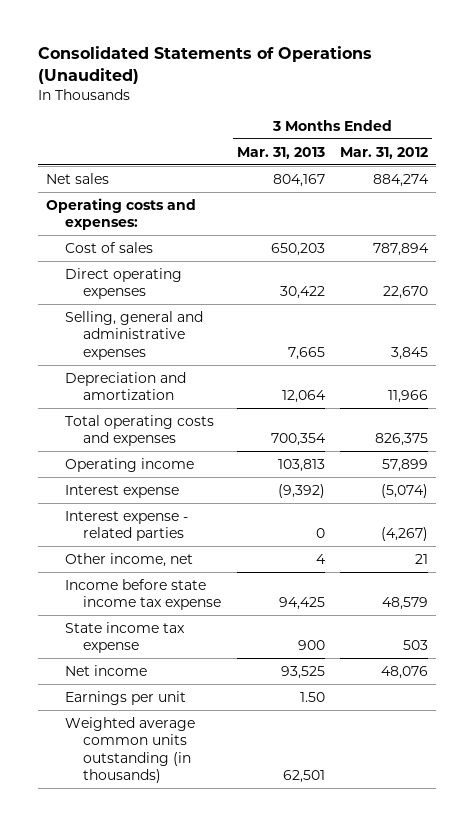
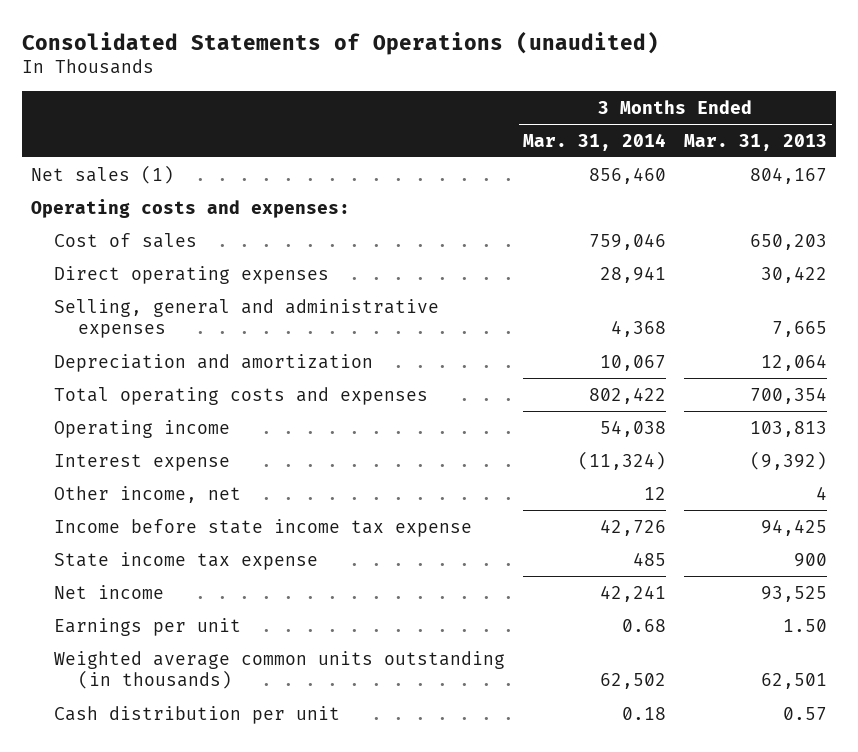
[37,46,372,84] Consolidated Statements of Operations (Unaudited) -> [22,30,660,55] Consolidated Statements of Operations (unaudited)
[340,146,429,159] Mar. 31, 2012 -> none
none -> [523,132,667,151] Mar. 31, 2014
[45,172,109,184] Net sales -> [31,164,175,184] Net sales (1)
[64,510,188,542] Interest expense - related parties -> none
none -> [54,705,341,724] Cash distribution per unit

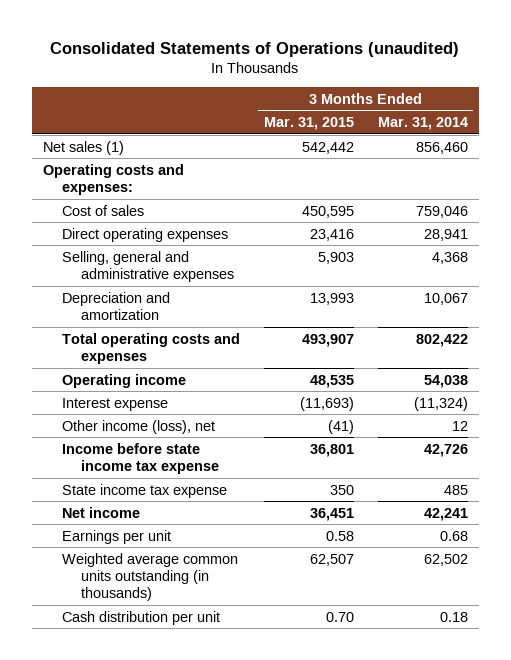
[684,133,828,151] Mar. 31, 2013 -> none
none -> [263,117,354,131] Mar. 31, 2015
[54,485,242,503] Other income, net -> [62,419,216,434] Other income (loss), net

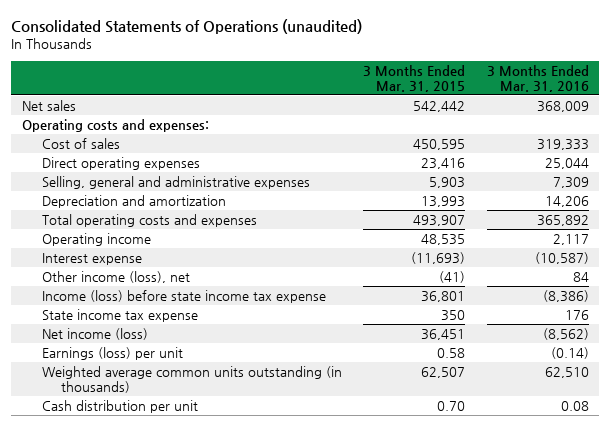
[377,117,468,131] Mar. 31, 2014 -> none
none -> [486,64,589,92] 3 Months Ended Mar. 31, 2016
[43,140,125,155] Net sales (1) -> [22,99,77,111] Net sales
[62,442,219,474] Income before state income tax expense -> [41,289,326,303] Income (loss) before state income tax expense
[62,506,141,518] Net income -> [41,327,148,340] Net income (loss)
[62,529,172,544] Earnings per unit -> [41,346,183,360] Earnings (loss) per unit

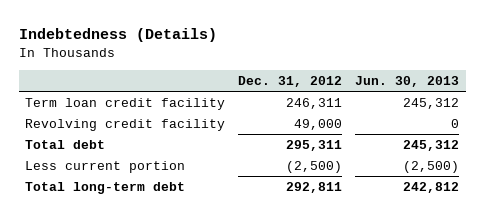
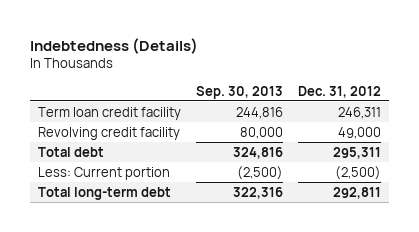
[355,75,460,87] Jun. 30, 2013 -> none
none -> [195,85,283,99] Sep. 30, 2013
[25,160,186,173] Less current portion -> [37,166,170,180] Less: Current portion

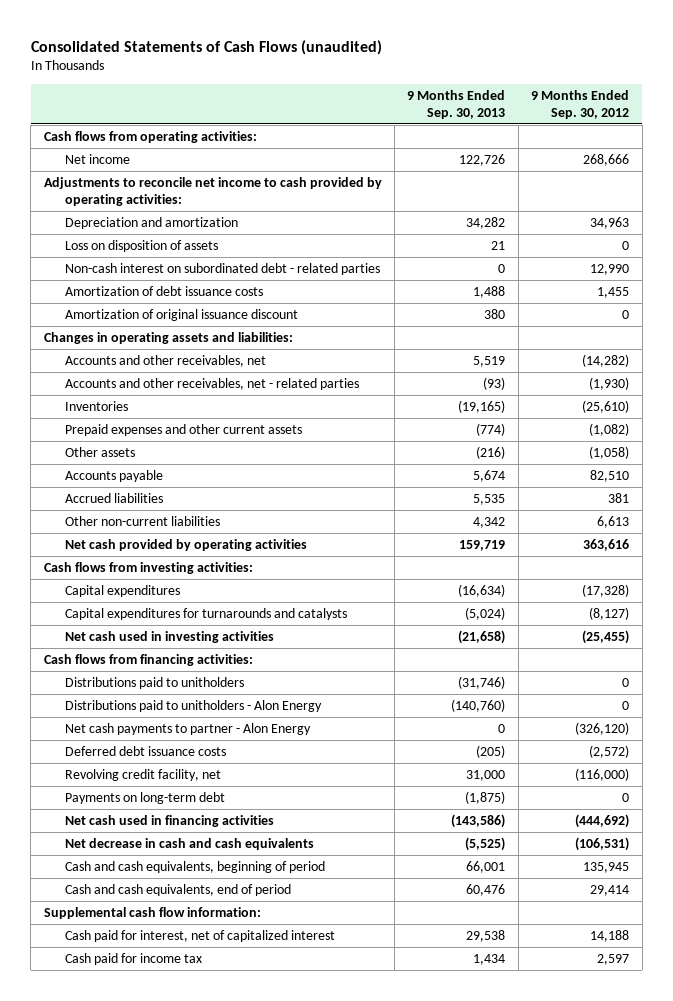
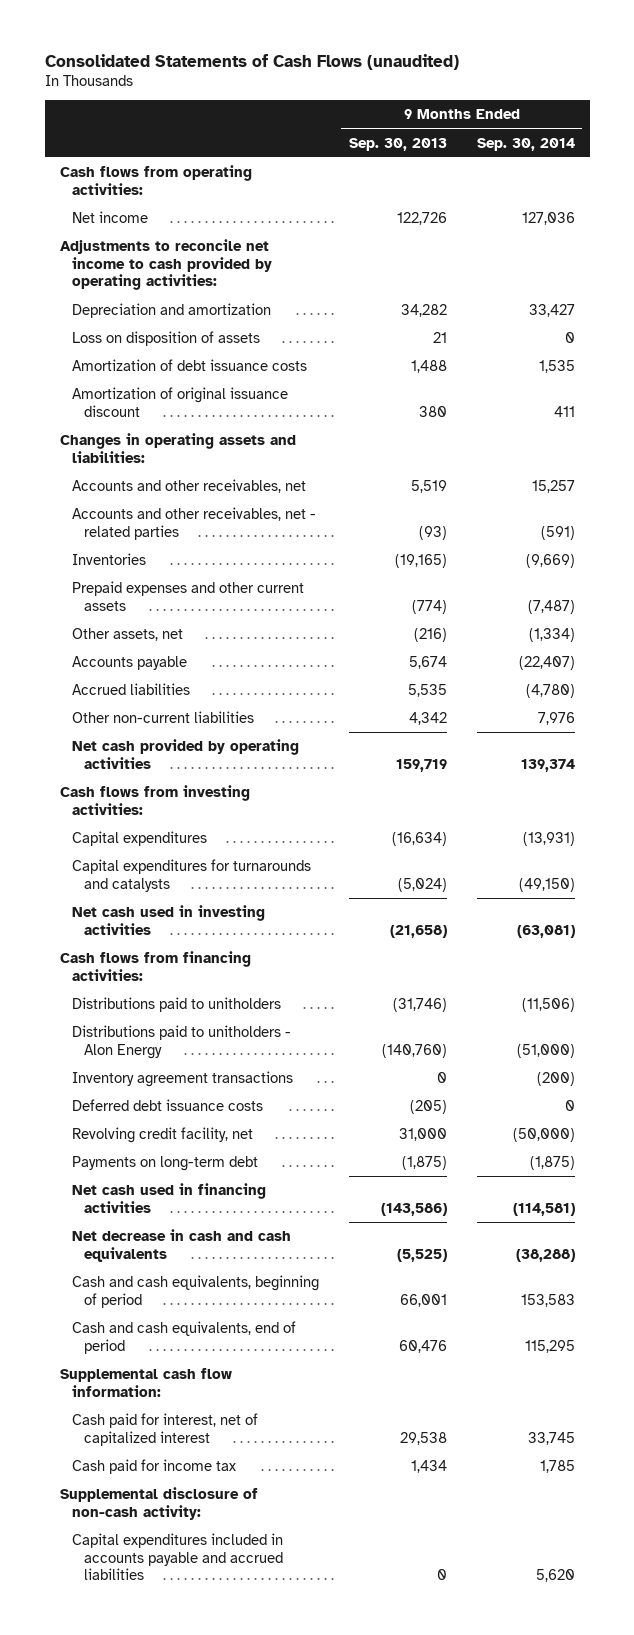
[531,90,630,119] 9 Months Ended Sep. 30, 2012 -> none
none -> [476,137,575,151] Sep. 30, 2014
[65,262,381,275] Non-cash interest on subordinated debt - related parties -> none
[65,446,136,457] Other assets -> [71,627,183,641] Other assets, net
[65,722,312,735] Net cash payments to partner - Alon Energy -> none
none -> [71,1070,293,1087] Inventory agreement transactions
none -> [59,1486,258,1520] Supplemental disclosure of non-cash activity:
none -> [71,1532,283,1581] Capital expenditures included in accounts payable and accrued liabilities

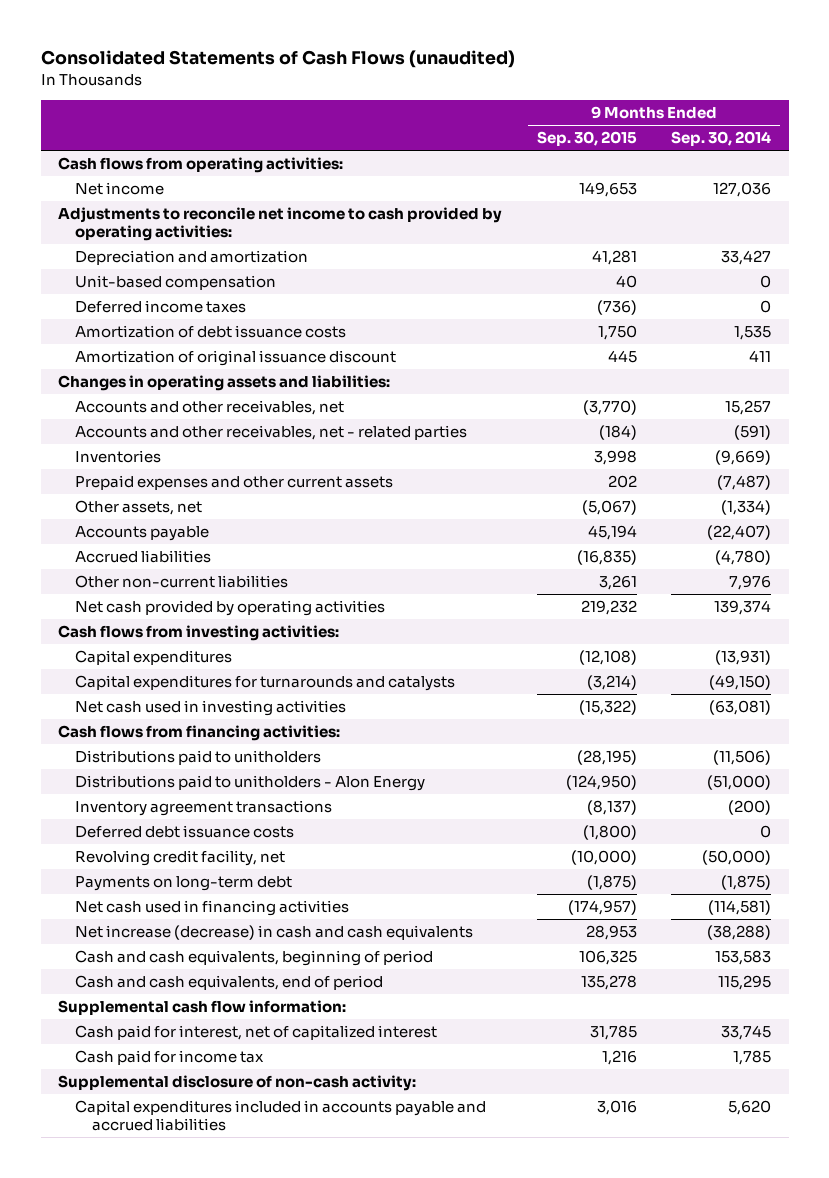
[348,137,447,151] Sep. 30, 2013 -> none
none -> [536,131,637,147] Sep. 30, 2015
[71,330,260,346] Loss on disposition of assets -> none
none -> [74,275,276,291] Unit-based compensation
none -> [74,300,246,314] Deferred income taxes
[71,1228,291,1262] Net decrease in cash and cash equivalents -> [74,925,473,941] Net increase (decrease) in cash and cash equivalents

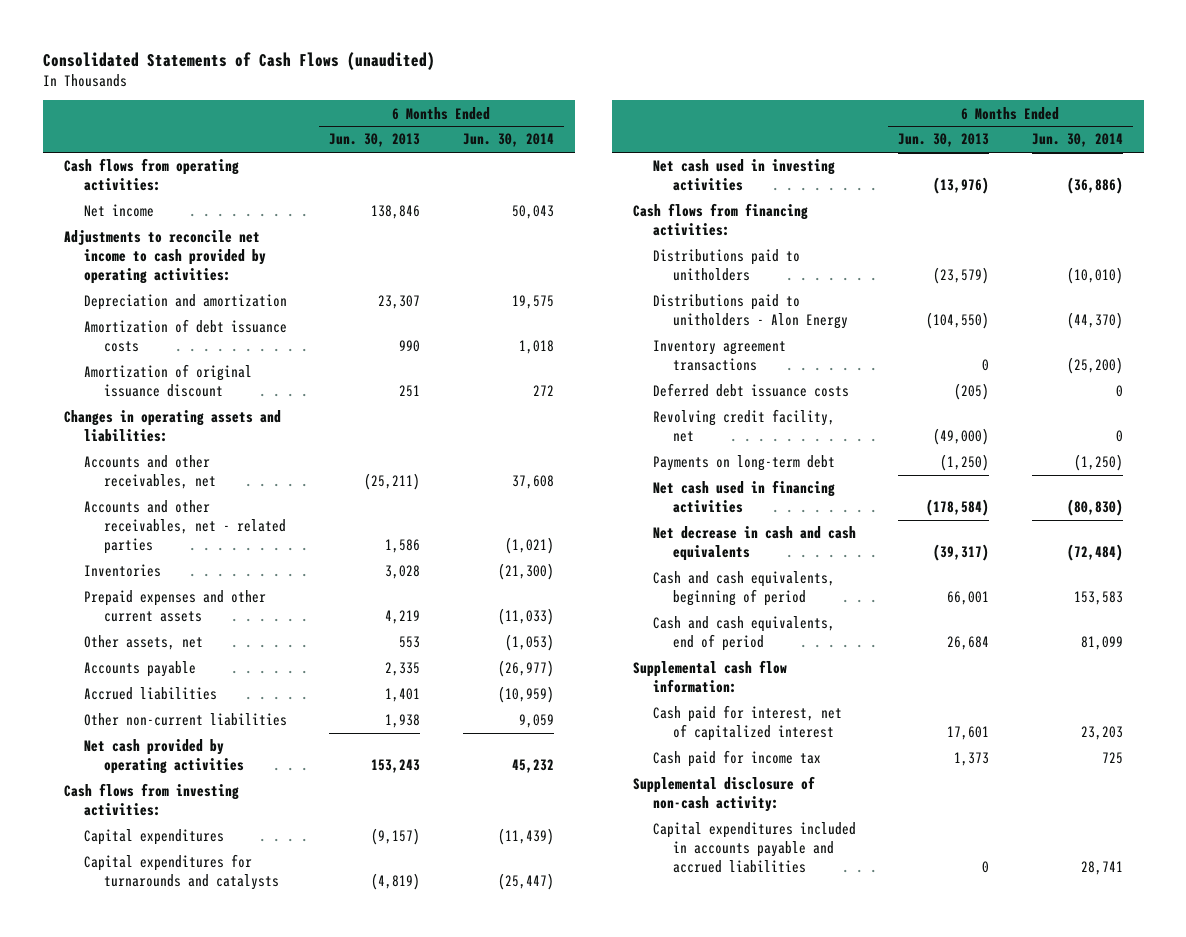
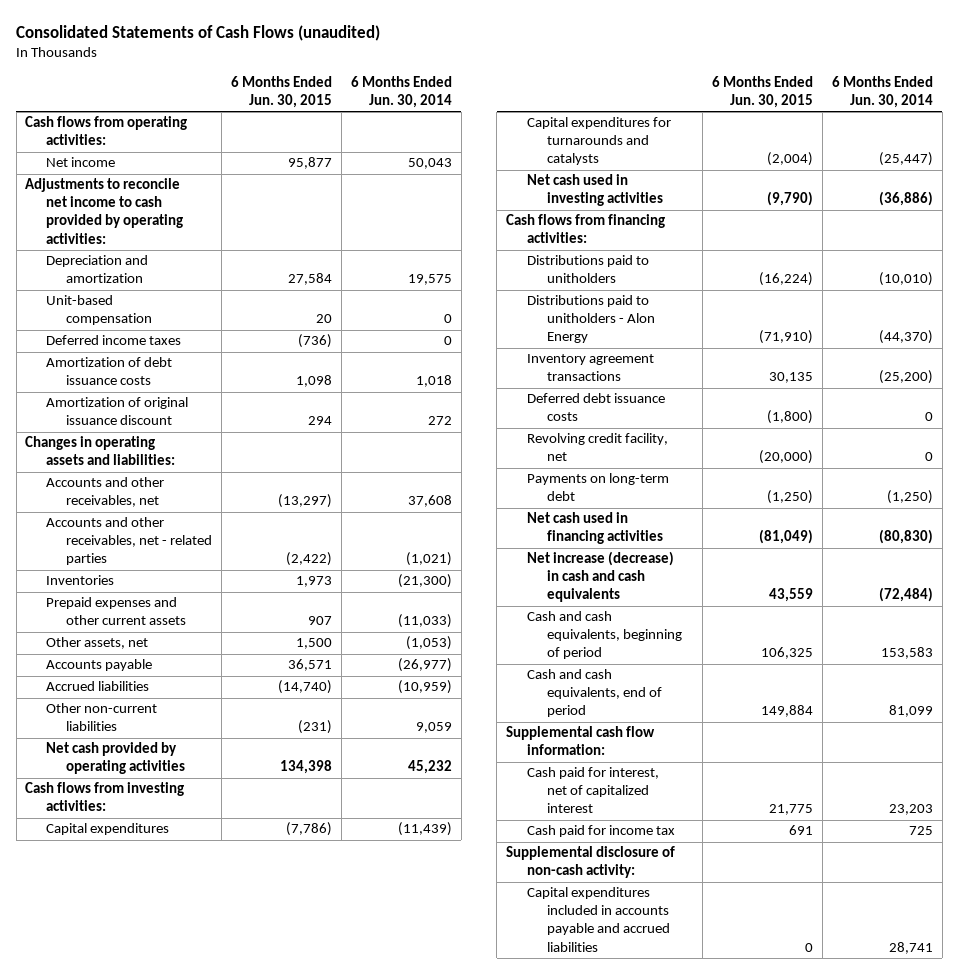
[329,133,421,148] Jun. 30, 2013 -> none
none -> [231,76,333,109] 6 Months Ended Jun. 30, 2015
none -> [45,295,153,326] Unit-based compensation
none -> [45,335,181,346] Deferred income taxes
[653,526,857,562] Net decrease in cash and cash equivalents -> [526,551,674,603] Net increase (decrease) in cash and cash equivalents

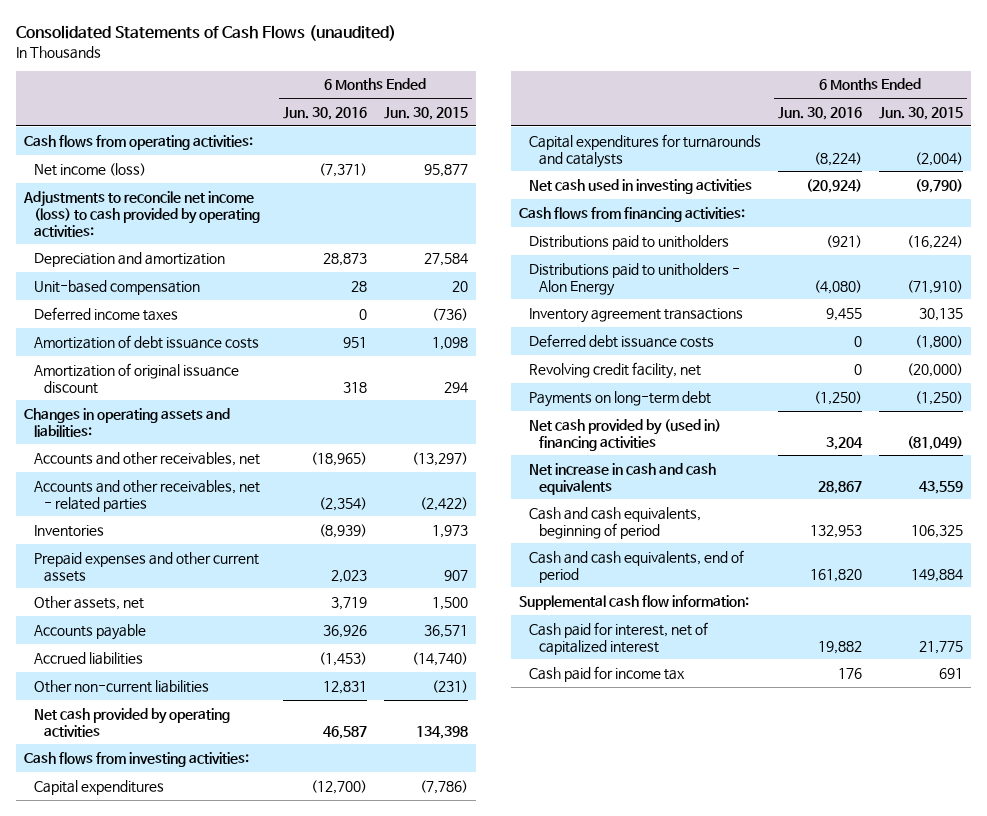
[350,76,452,109] 6 Months Ended Jun. 30, 2014 -> none
none -> [282,106,367,120] Jun. 30, 2016
[45,157,115,168] Net income -> [34,162,147,176] Net income (loss)
[25,178,183,244] Adjustments to reconcile net income to cash provided by operating activities: -> [23,190,261,237] Adjustments to reconcile net income (loss) to cash provided by operating activities:
[526,512,664,545] Net cash used in financing activities -> [529,418,722,451] Net cash provided by (used in) financing activities
[526,551,674,603] Net increase (decrease) in cash and cash equivalents -> [529,462,717,495] Net increase in cash and cash equivalents
[506,846,676,879] Supplemental disclosure of non-cash activity: -> none
[526,887,671,952] Capital expenditures included in accounts payable and accrued liabilities -> none

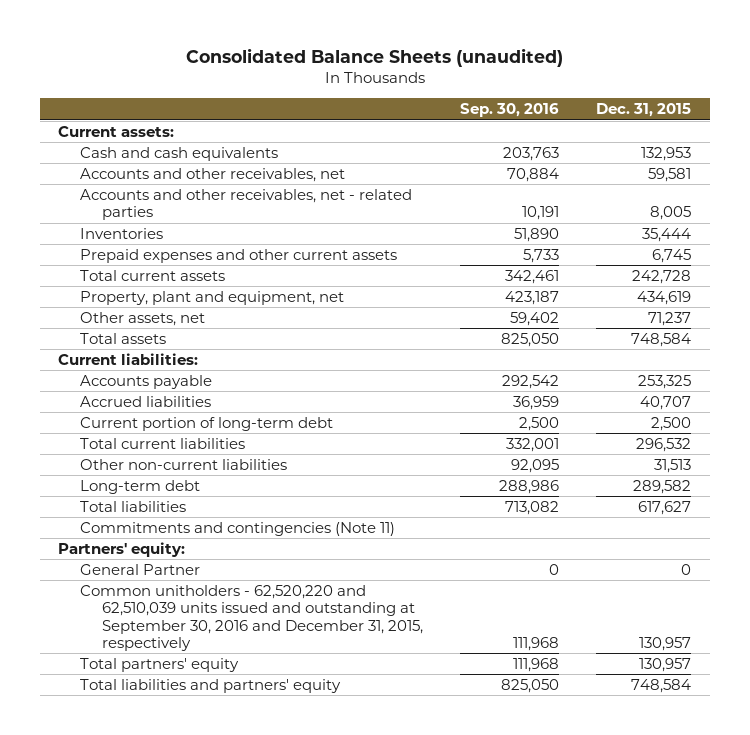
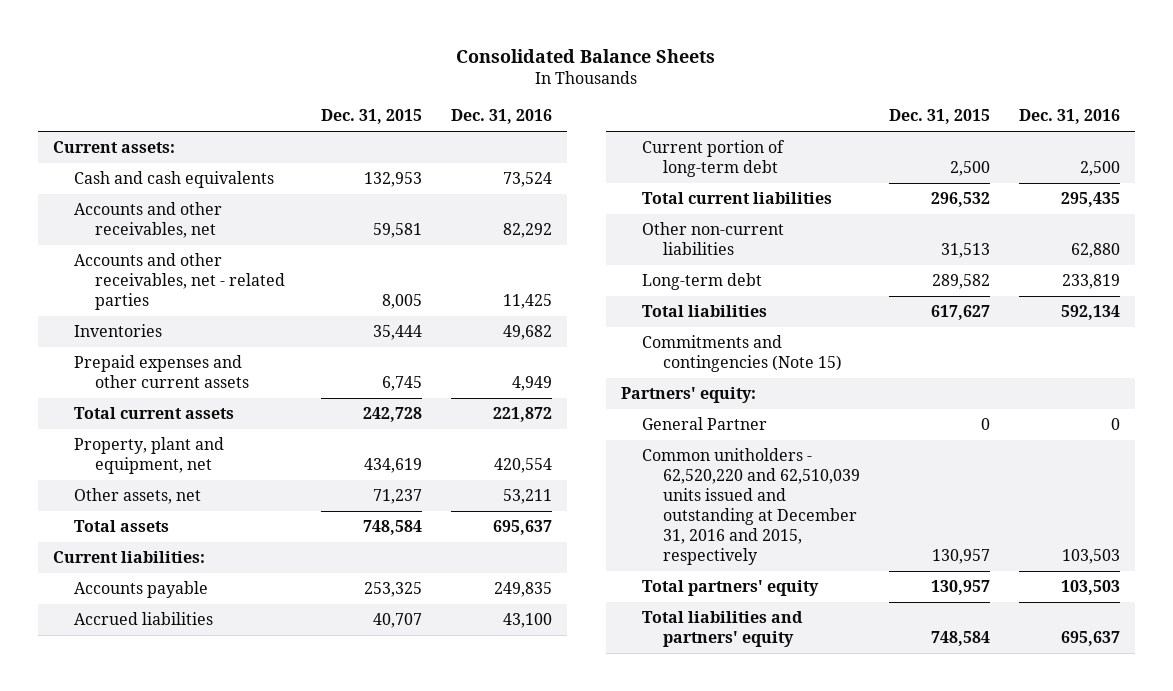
[185,47,563,67] Consolidated Balance Sheets (unaudited) -> [456,48,716,63] Consolidated Balance Sheets
[460,103,560,118] Sep. 30, 2016 -> none
none -> [451,109,553,125] Dec. 31, 2016
[79,521,395,536] Commitments and contingencies (Note 11) -> [641,335,843,373] Commitments and contingencies (Note 15)
[79,584,423,651] Common unitholders - 62,520,220 and 62,510,039 units issued and outstanding at September 30, 2016 and December 31, 2015, respectively -> [641,448,861,566] Common unitholders - 62,520,220 and 62,510,039 units issued and outstanding at December 31, 2016 and 2015, respectively

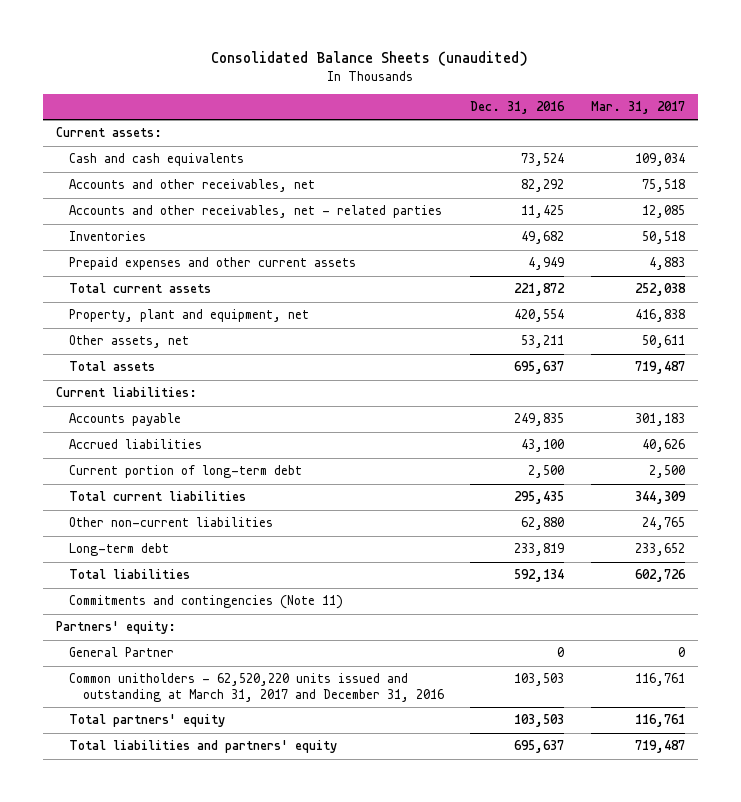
[456,48,716,63] Consolidated Balance Sheets -> [211,51,529,67] Consolidated Balance Sheets (unaudited)
[321,109,423,125] Dec. 31, 2015 -> none
none -> [590,100,685,114] Mar. 31, 2017
[641,335,843,373] Commitments and contingencies (Note 15) -> [69,595,344,610] Commitments and contingencies (Note 11)
[641,448,861,566] Common unitholders - 62,520,220 and 62,510,039 units issued and outstanding at December 31, 2016 and 2015, respectively -> [69,673,444,702] Common unitholders - 62,520,220 units issued and outstanding at March 31, 2017 and December 31, 2016

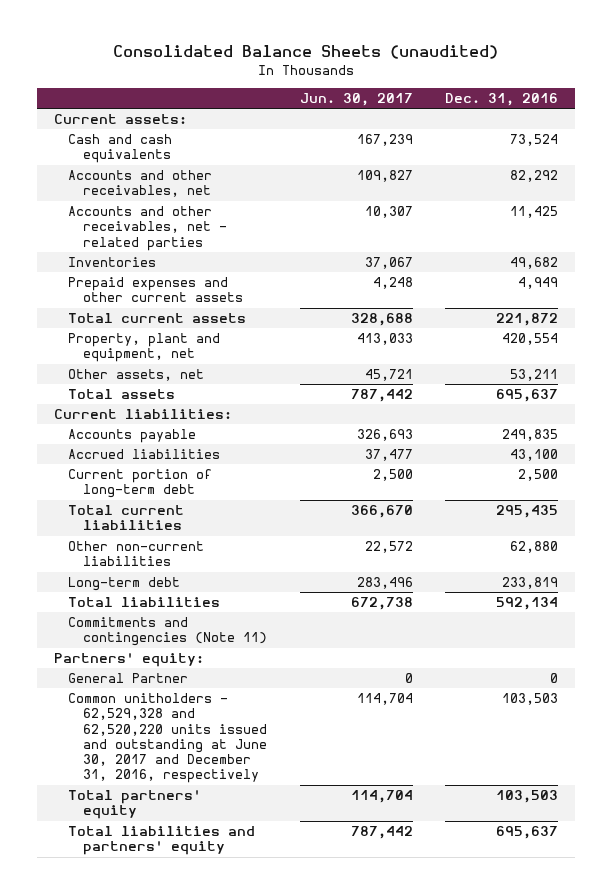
[590,100,685,114] Mar. 31, 2017 -> none
none -> [299,93,413,107] Jun. 30, 2017
[69,673,444,702] Common unitholders - 62,520,220 units issued and outstanding at March 31, 2017 and December 31, 2016 -> [68,693,267,784] Common unitholders - 62,529,328 and 62,520,220 units issued and outstanding at June 30, 2017 and December 31, 2016, respectively

